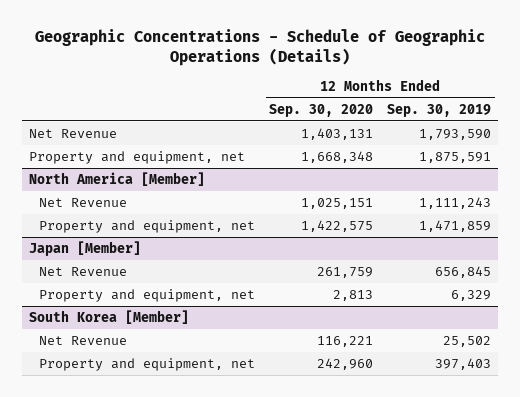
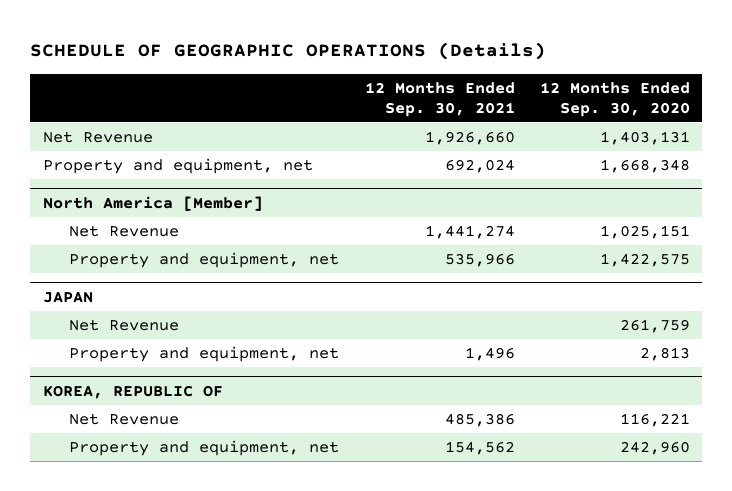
[34,28,485,66] Geographic Concentrations - Schedule of Geographic Operations (Details) -> [29,42,546,61] SCHEDULE OF GEOGRAPHIC OPERATIONS (Details)
[387,103,492,117] Sep. 30, 2019 -> none
none -> [364,81,515,117] 12 Months Ended Sep. 30, 2021
[28,241,141,257] Japan [Member] -> [42,291,93,304] JAPAN
[28,310,189,325] South Korea [Member] -> [42,385,223,400] KOREA, REPUBLIC OF

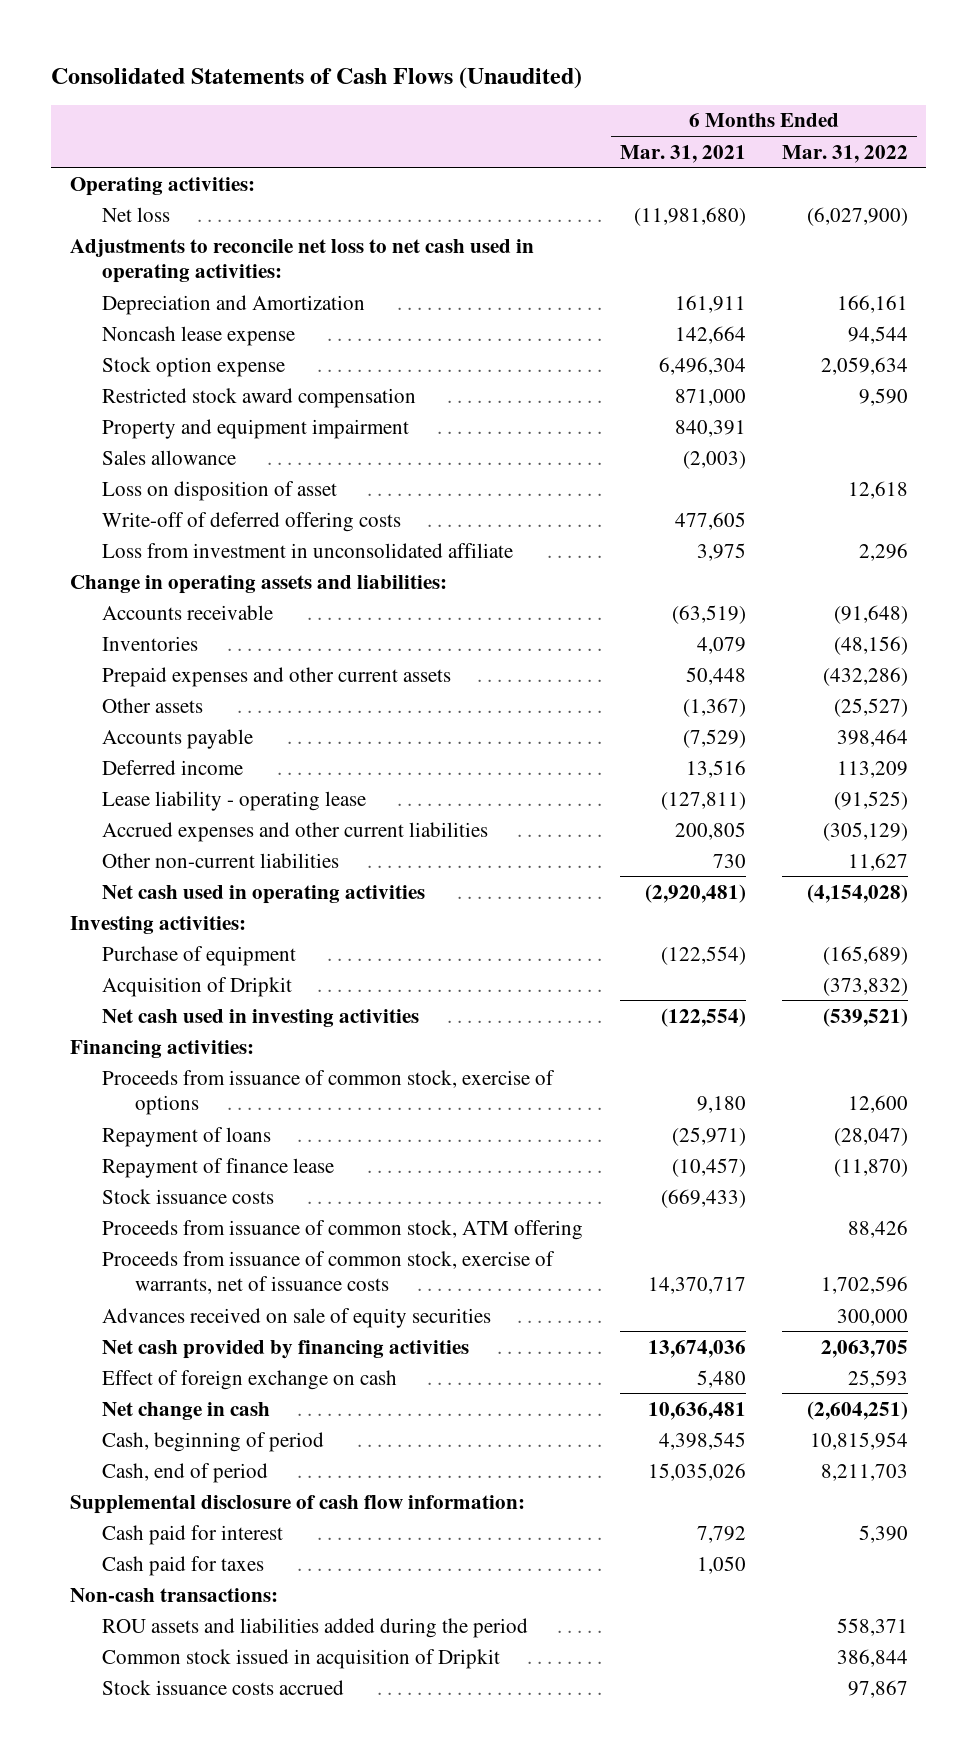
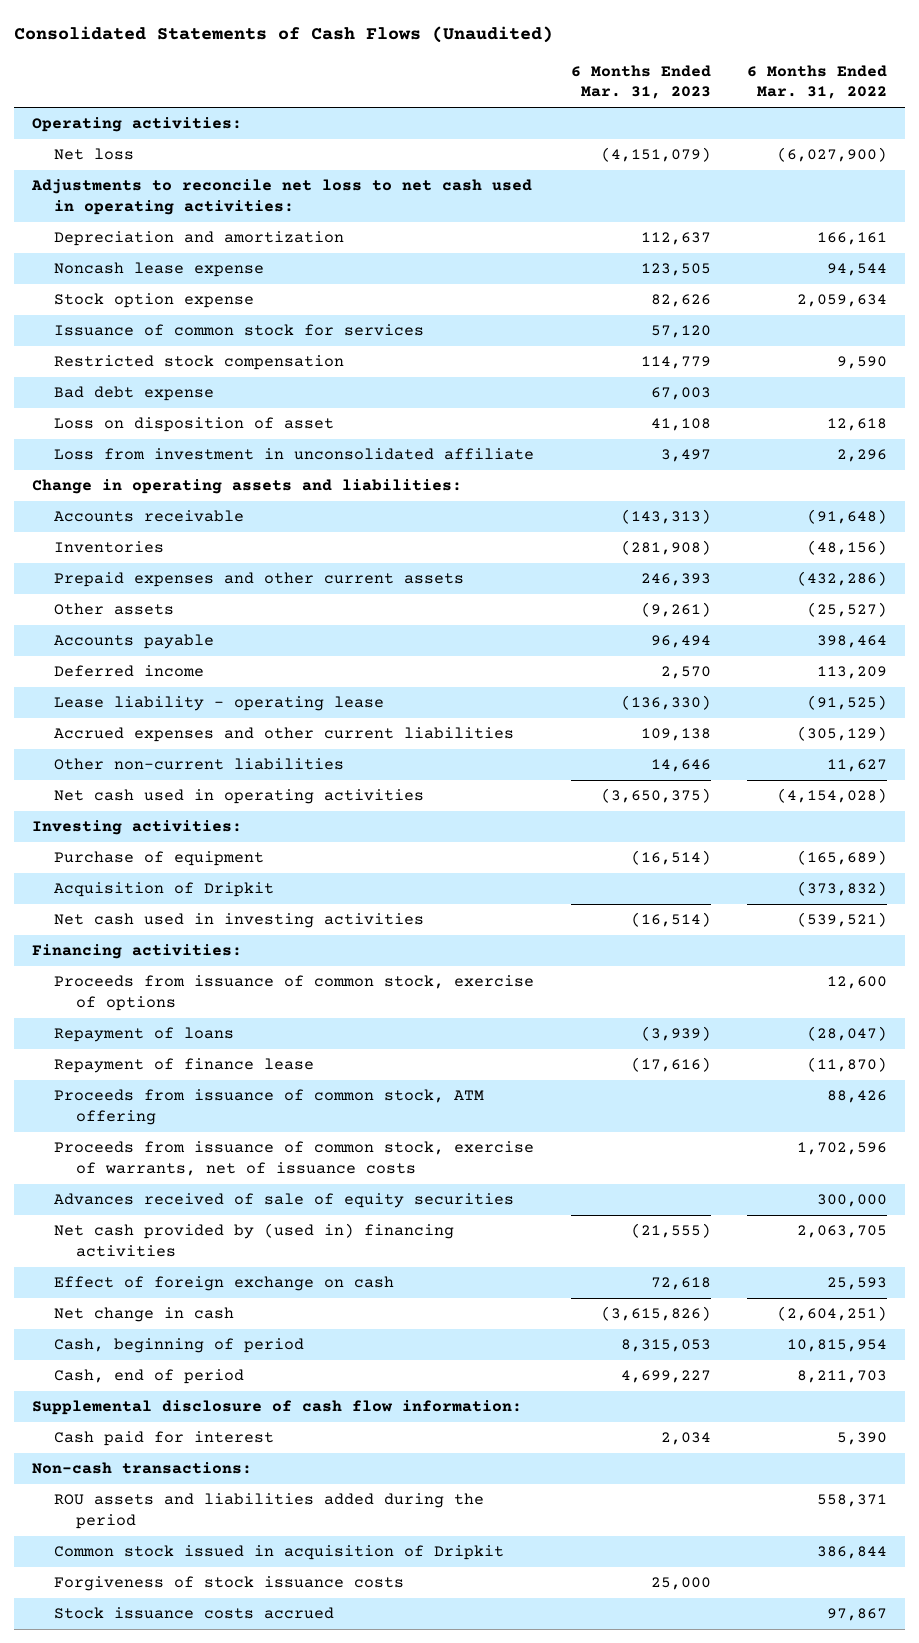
[619,144,746,163] Mar. 31, 2021 -> none
none -> [570,64,711,100] 6 Months Ended Mar. 31, 2023
[102,294,366,315] Depreciation and Amortization -> [54,231,345,247] Depreciation and amortization
[102,418,410,439] Property and equipment impairment -> none
[102,449,237,465] Sales allowance -> none
none -> [54,324,425,337] Issuance of common stock for services
[102,387,417,408] Restricted stock award compensation -> [54,355,345,371] Restricted stock compensation
none -> [54,386,215,402] Bad debt expense
[102,511,402,532] Write-off of deferred offering costs -> none
[102,1188,275,1204] Stock issuance costs -> none
[102,1307,492,1328] Advances received on sale of equity securities -> [54,1193,515,1209] Advances received of sale of equity securities
[102,1339,470,1359] Net cash provided by financing activities -> [54,1223,455,1257] Net cash provided by (used in) financing activities
[102,1555,265,1576] Cash paid for taxes -> none
none -> [54,1576,405,1592] Forgiveness of stock issuance costs

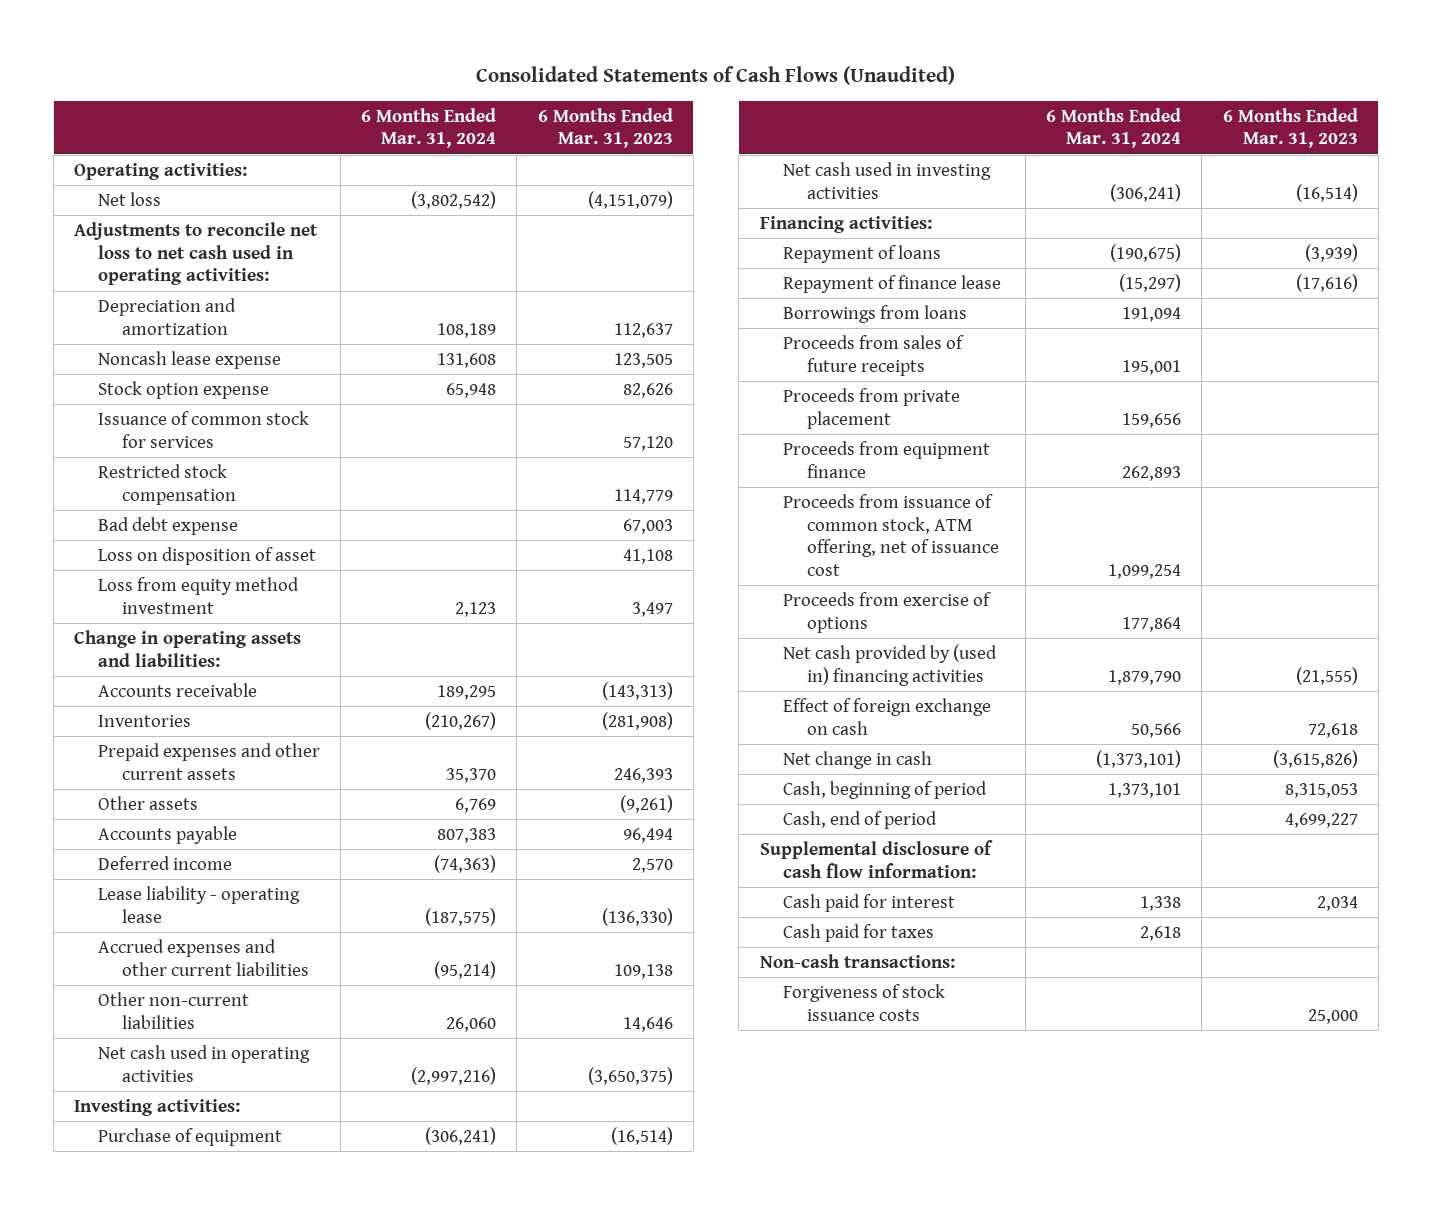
[746,64,887,100] 6 Months Ended Mar. 31, 2022 -> none
none -> [361,107,497,149] 6 Months Ended Mar. 31, 2024
[54,448,535,461] Loss from investment in unconsolidated affiliate -> [97,576,299,614] Loss from equity method investment
[54,882,275,898] Acquisition of Dripkit -> none
[54,975,535,1011] Proceeds from issuance of common stock, exercise of options -> none
[54,1141,535,1176] Proceeds from issuance of common stock, exercise of warrants, net of issuance costs -> none
[54,1193,515,1209] Advances received of sale of equity securities -> none
none -> [783,304,968,323] Borrowings from loans
none -> [783,334,965,376] Proceeds from sales of future receipts
none -> [783,387,961,429] Proceeds from private placement
none -> [783,440,991,478] Proceeds from equipment finance
[54,1089,485,1125] Proceeds from issuance of common stock, ATM offering -> [783,493,999,576] Proceeds from issuance of common stock, ATM offering, net of issuance cost
none -> [783,591,992,633] Proceeds from exercise of options
none -> [783,923,935,942] Cash paid for taxes
[54,1493,485,1529] ROU assets and liabilities added during the period -> none
[54,1545,505,1561] Common stock issued in acquisition of Dripkit -> none
[54,1607,335,1620] Stock issuance costs accrued -> none

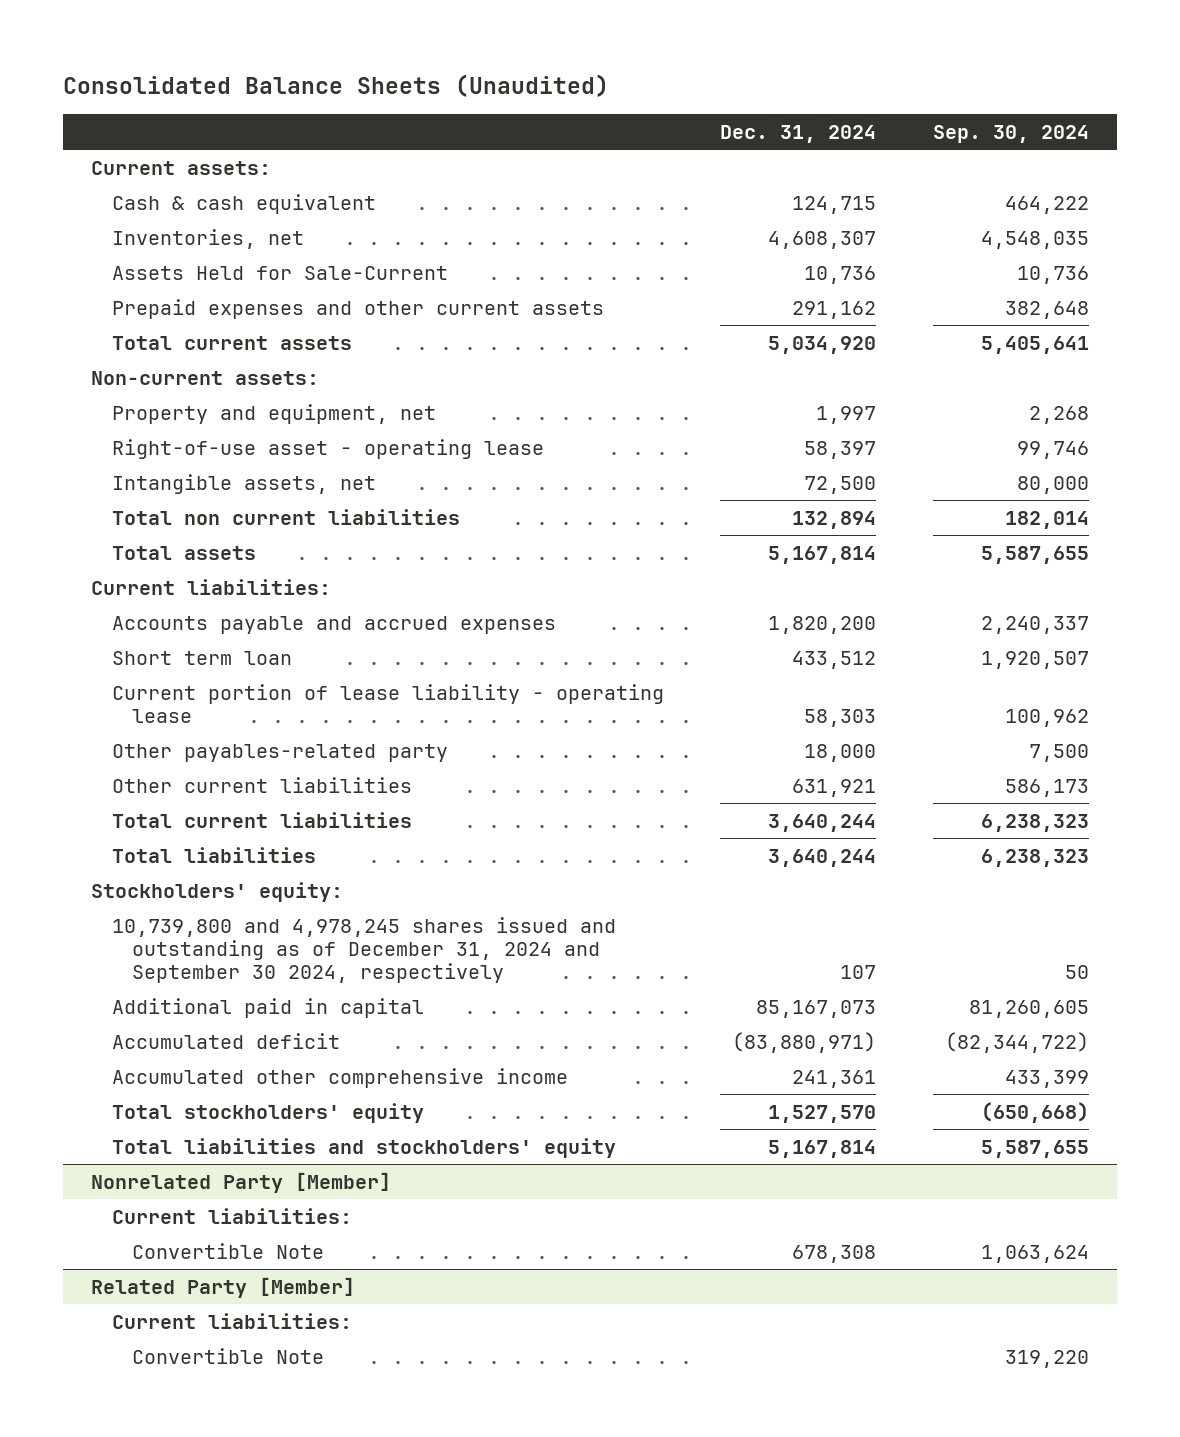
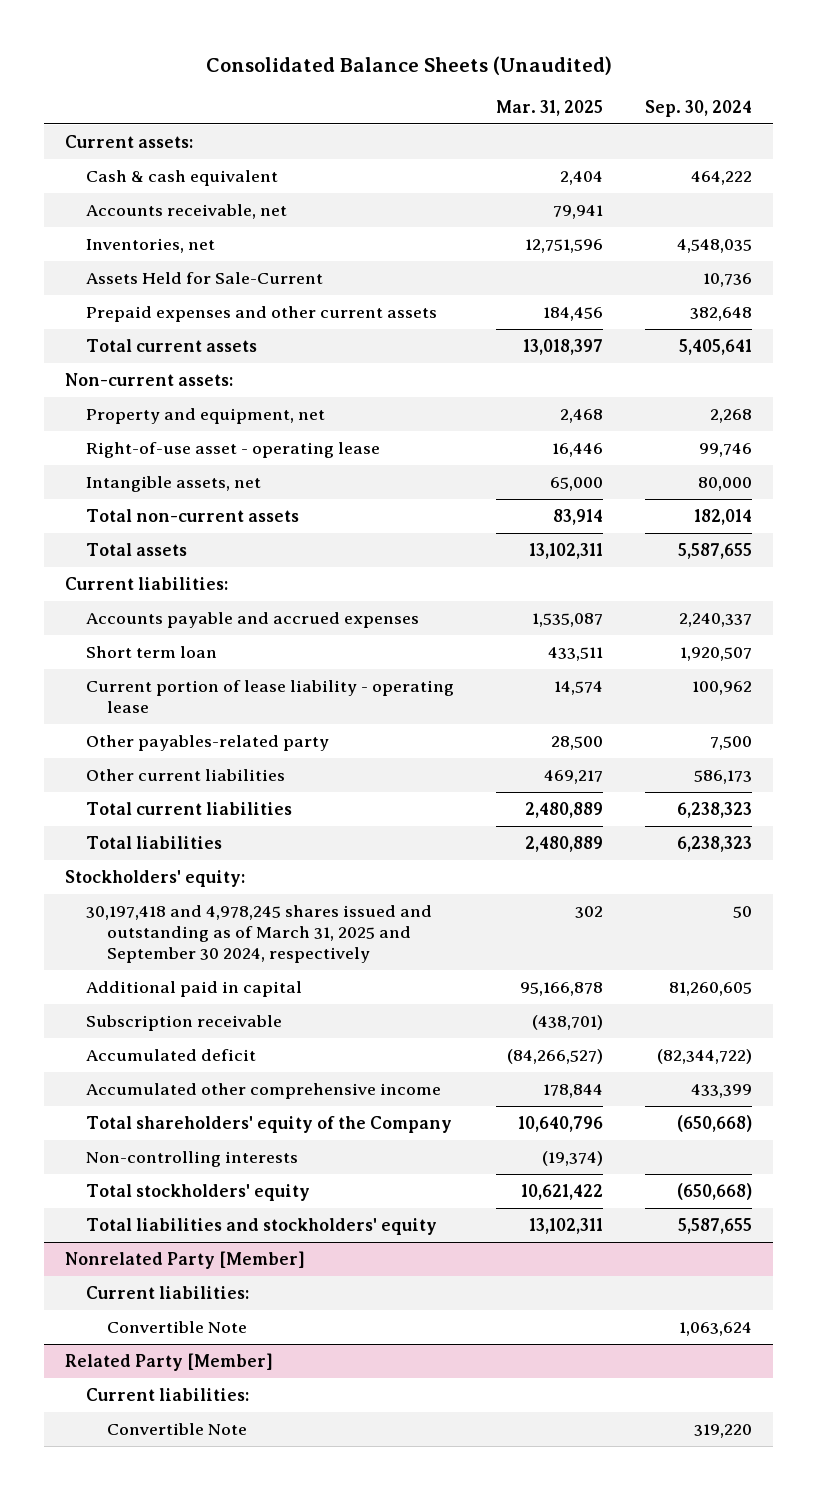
[720,124,877,143] Dec. 31, 2024 -> none
none -> [496,99,604,116] Mar. 31, 2025
none -> [86,204,288,220] Accounts receivable, net
[111,508,460,525] Total non current liabilities -> [86,509,300,523] Total non-current assets
[111,916,616,983] 10,739,800 and 4,978,245 shares issued and outstanding as of December 31, 2024 and September 30 2024, respectively -> [86,905,433,963] 30,197,418 and 4,978,245 shares issued and outstanding as of March 31, 2025 and September 30 2024, respectively
none -> [86,1015,283,1032] Subscription receivable
none -> [86,1116,453,1134] Total shareholders' equity of the Company
none -> [86,1151,299,1168] Non-controlling interests

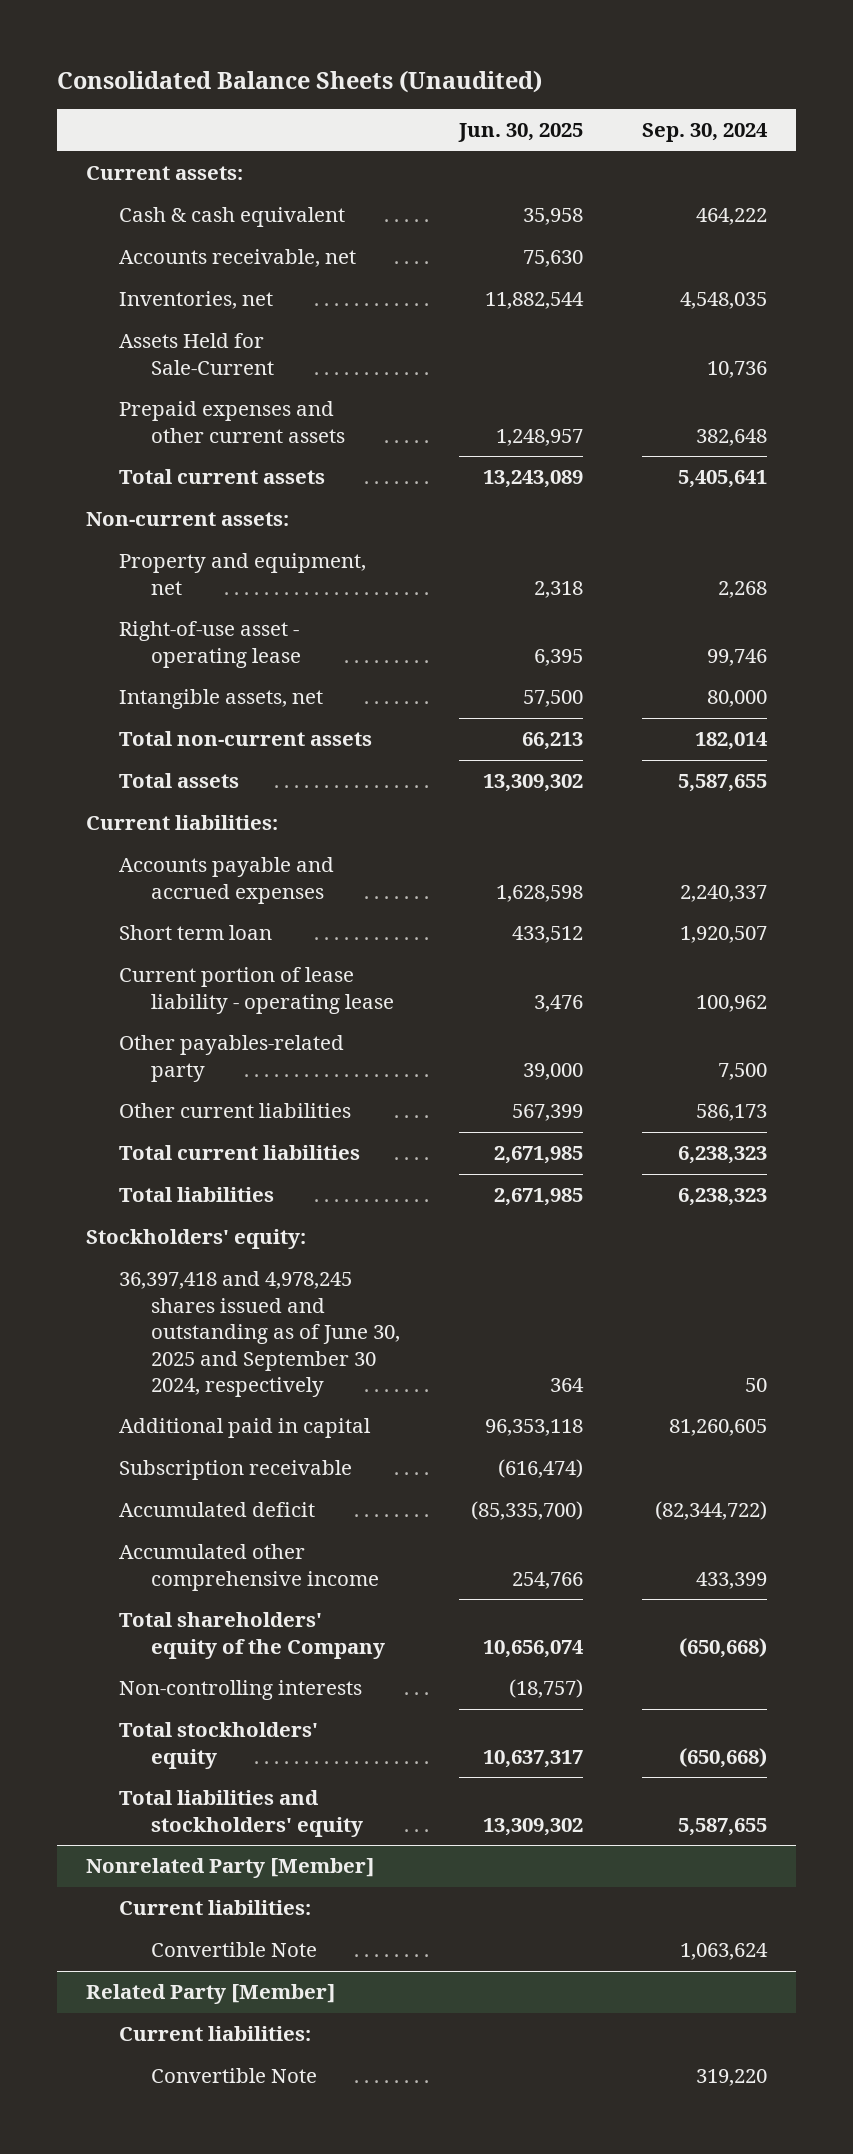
[496,99,604,116] Mar. 31, 2025 -> none
none -> [457,123,583,143] Jun. 30, 2025
[86,905,433,963] 30,197,418 and 4,978,245 shares issued and outstanding as of March 31, 2025 and September 30 2024, respectively -> [118,1271,401,1397] 36,397,418 and 4,978,245 shares issued and outstanding as of June 30, 2025 and September 30 2024, respectively

